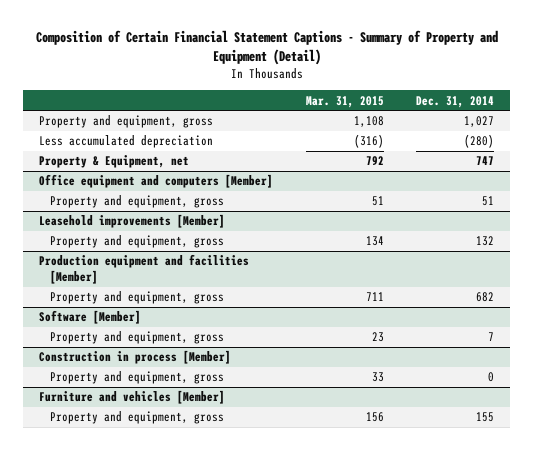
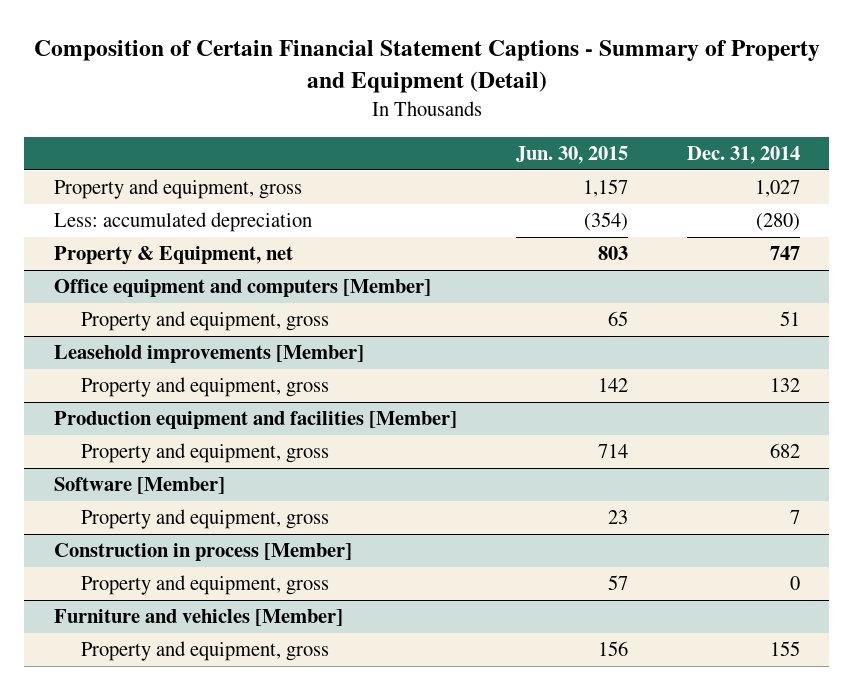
[305,95,384,108] Mar. 31, 2015 -> none
none -> [515,145,628,164] Jun. 30, 2015
[39,135,214,149] Less accumulated depreciation -> [53,212,312,233] Less: accumulated depreciation

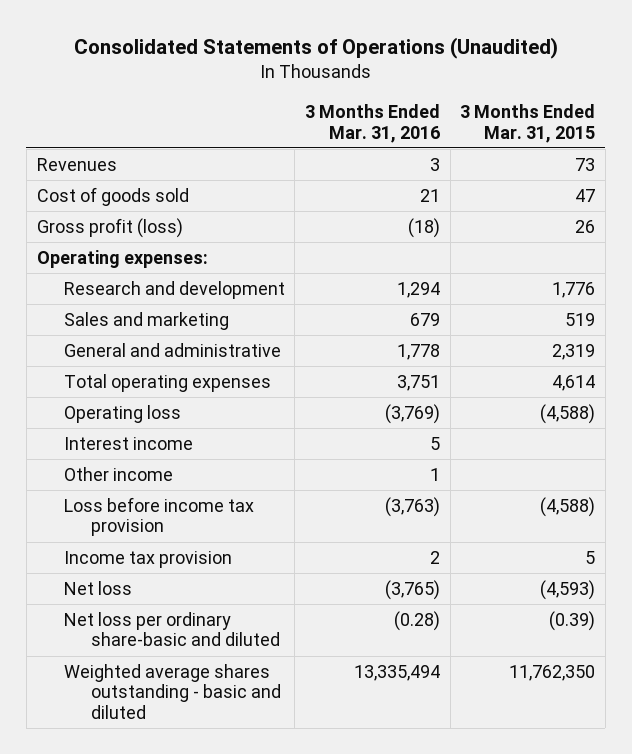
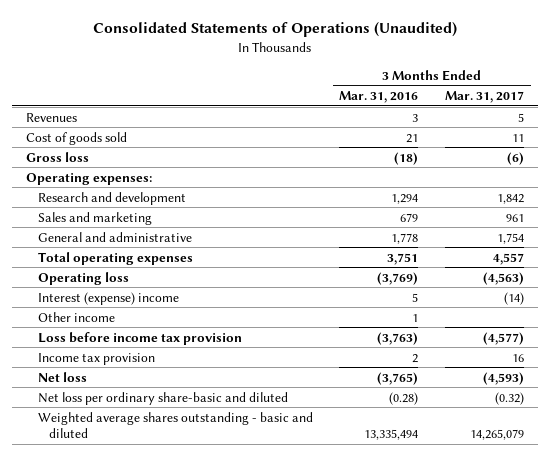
[460,104,596,143] 3 Months Ended Mar. 31, 2015 -> none
none -> [445,91,525,104] Mar. 31, 2017
[36,217,183,238] Gross profit (loss) -> [25,151,89,162] Gross loss
[63,436,193,450] Interest income -> [37,291,179,305] Interest (expense) income

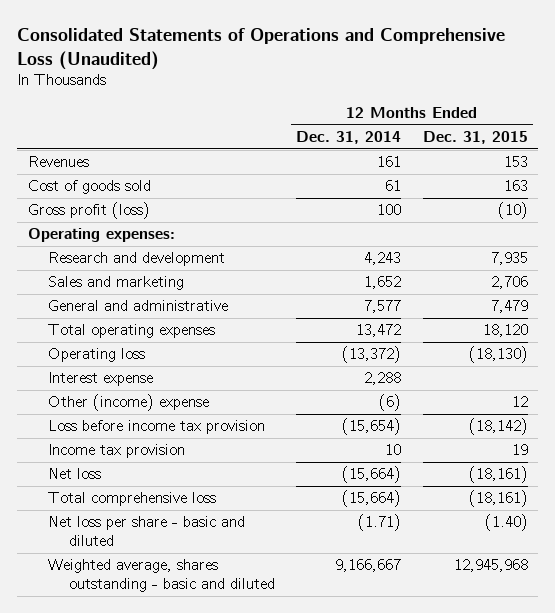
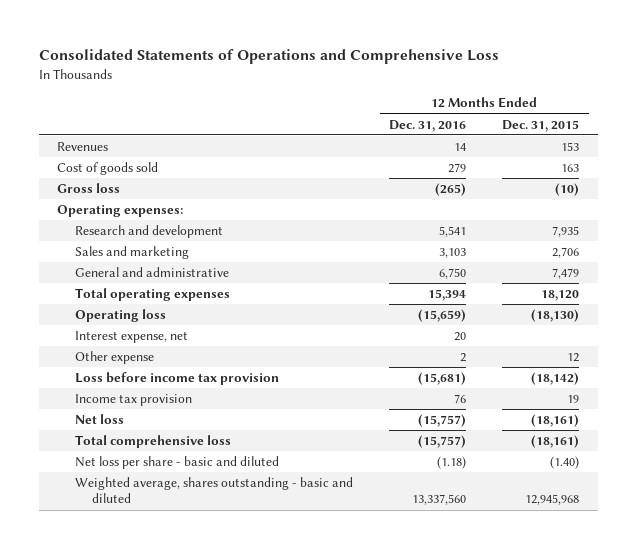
[16,27,505,70] Consolidated Statements of Operations and Comprehensive Loss (Unaudited) -> [39,49,500,65] Consolidated Statements of Operations and Comprehensive Loss
[296,130,402,144] Dec. 31, 2014 -> none
none -> [388,119,466,132] Dec. 31, 2016
[27,202,150,220] Gross profit (loss) -> [57,183,121,194] Gross loss
[48,372,154,387] Interest expense -> [74,331,188,344] Interest expense, net
[48,394,210,412] Other (income) expense -> [74,351,154,365] Other expense

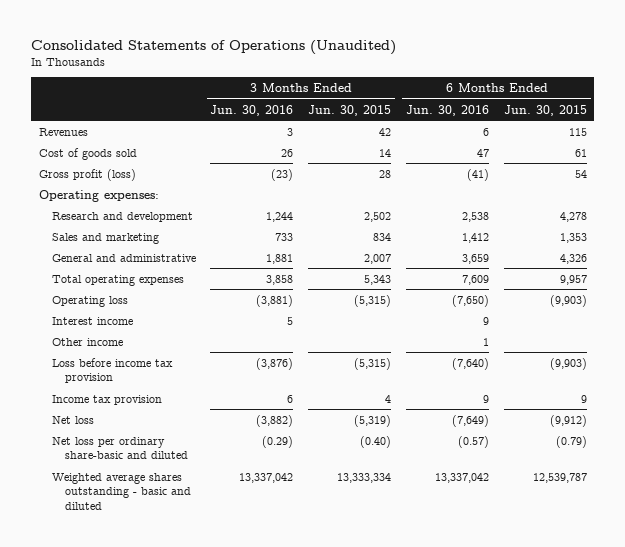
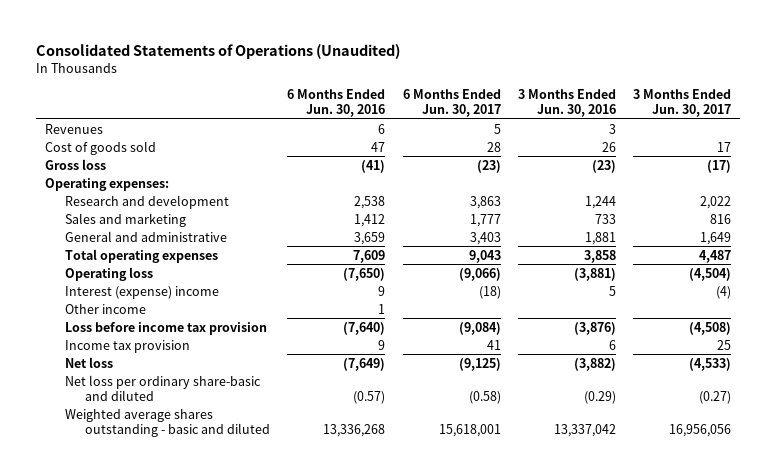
[308,104,392,116] Jun. 30, 2015 -> none
[503,104,587,116] Jun. 30, 2015 -> none
none -> [402,88,501,117] 6 Months Ended Jun. 30, 2017
none -> [633,88,732,117] 3 Months Ended Jun. 30, 2017
[38,168,136,181] Gross profit (loss) -> [45,158,107,170] Gross loss
[51,316,133,325] Interest income -> [64,285,219,299] Interest (expense) income
[435,472,490,483] 13,337,042 -> [323,423,386,437] 13,336,268

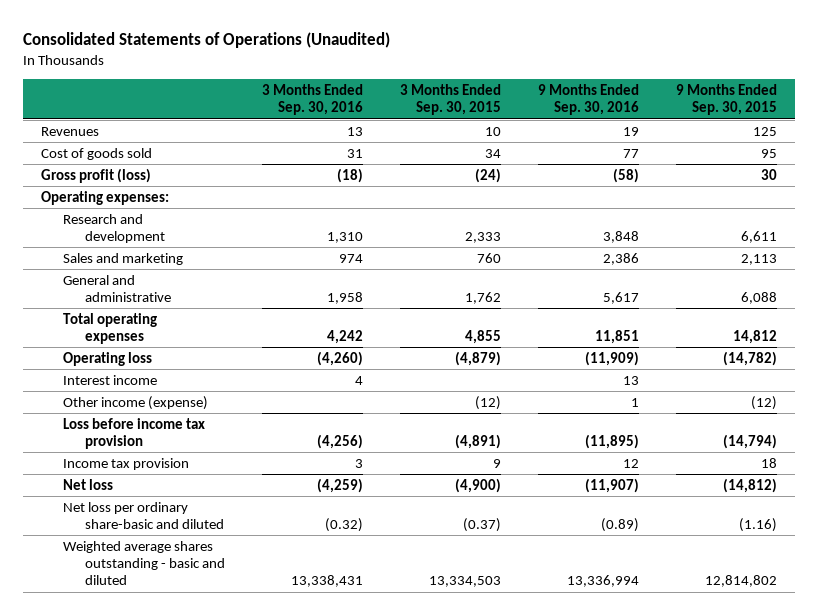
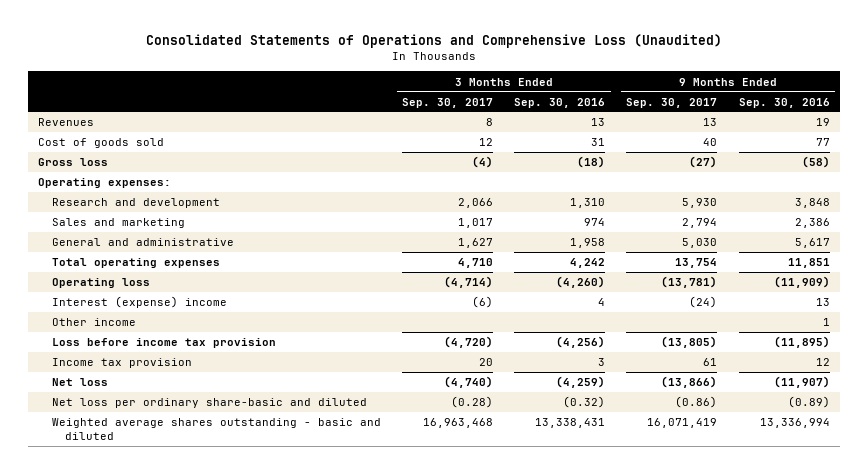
[22,32,390,49] Consolidated Statements of Operations (Unaudited) -> [145,34,722,49] Consolidated Statements of Operations and Comprehensive Loss (Unaudited)
[399,84,501,116] 3 Months Ended Sep. 30, 2015 -> none
[675,84,777,116] 9 Months Ended Sep. 30, 2015 -> none
none -> [401,97,493,108] Sep. 30, 2017
none -> [626,97,718,108] Sep. 30, 2017
[41,167,152,183] Gross profit (loss) -> [38,158,109,167] Gross loss
[63,374,158,385] Interest income -> [51,296,227,309] Interest (expense) income
[63,395,209,410] Other income (expense) -> [51,318,136,327] Other income

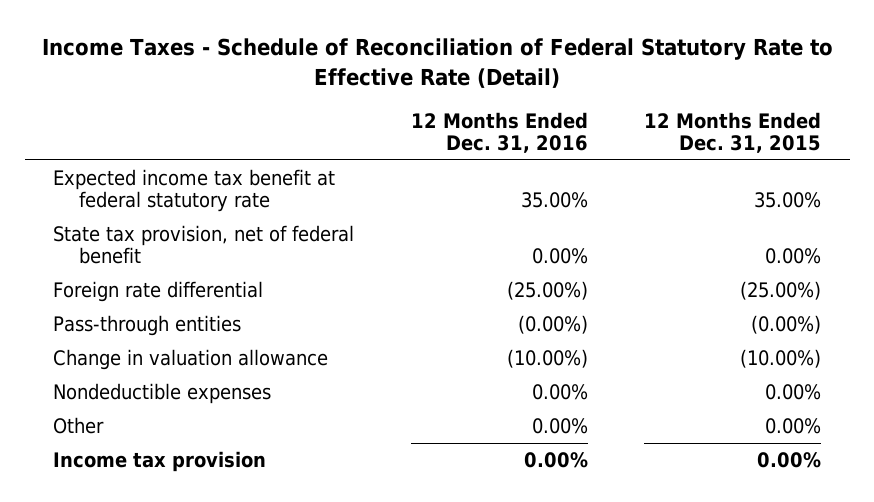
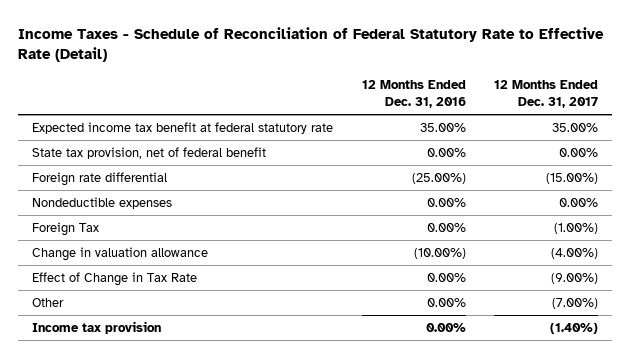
[644,111,822,154] 12 Months Ended Dec. 31, 2015 -> none
none -> [493,80,598,109] 12 Months Ended Dec. 31, 2017
[52,314,241,336] Pass-through entities -> none
none -> [32,222,100,237] Foreign Tax
[52,348,328,370] Change in valuation allowance -> [32,247,209,262] Change in valuation allowance
none -> [32,272,198,287] Effect of Change in Tax Rate

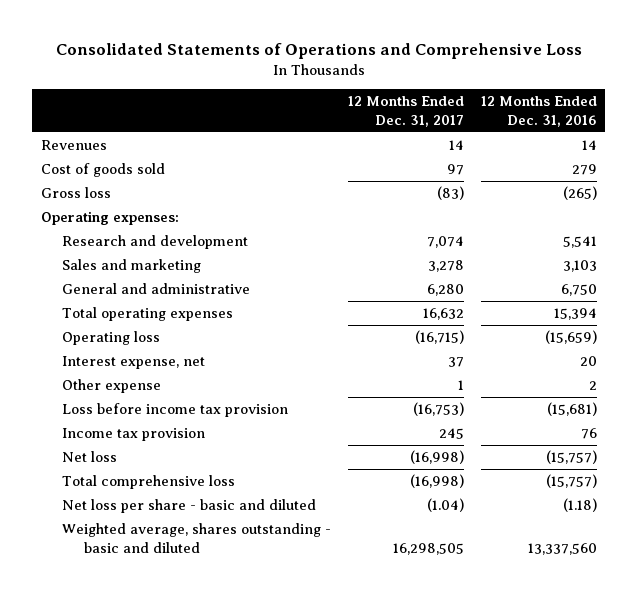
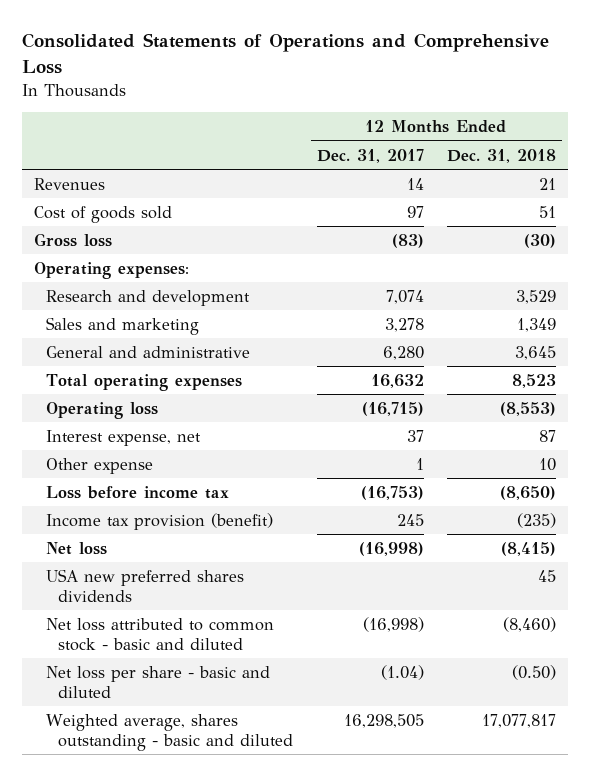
[480,96,597,127] 12 Months Ended Dec. 31, 2016 -> none
none -> [447,148,557,163] Dec. 31, 2018
[62,402,289,417] Loss before income tax provision -> [45,485,229,499] Loss before income tax
[62,427,206,441] Income tax provision -> [45,512,273,530] Income tax provision (benefit)
none -> [45,568,244,602] USA new preferred shares dividends
[62,474,236,489] Total comprehensive loss -> [45,617,274,651] Net loss attributed to common stock - basic and diluted

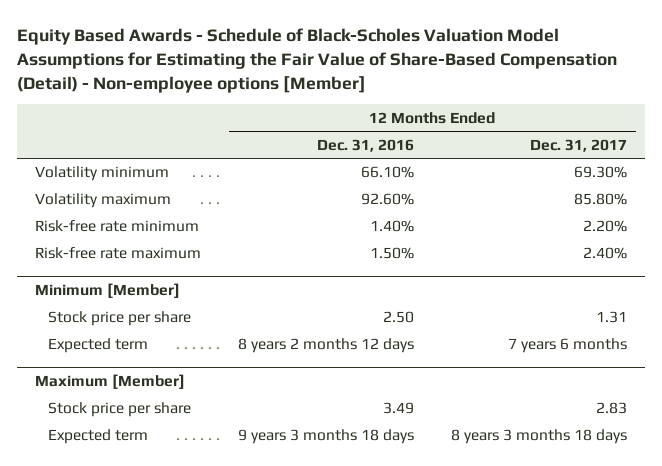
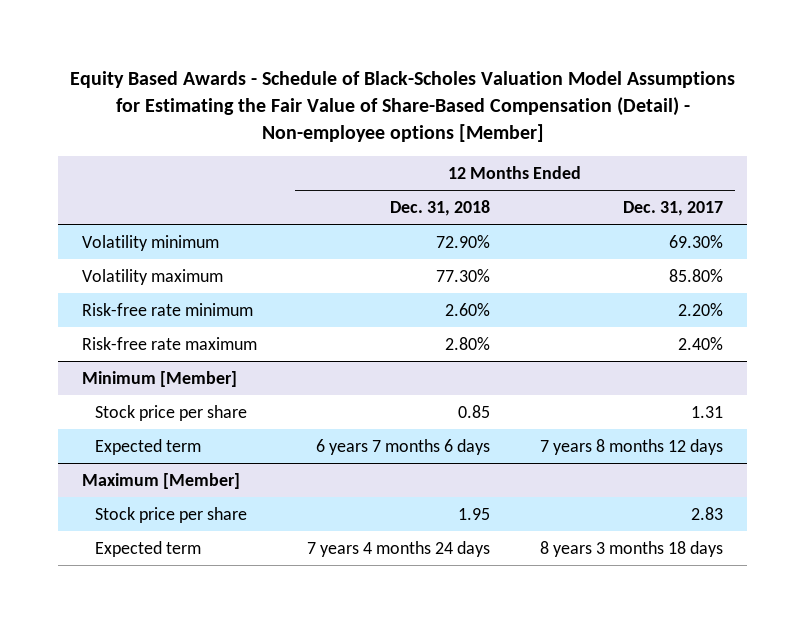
[317,138,415,152] Dec. 31, 2016 -> none
none -> [390,199,491,216] Dec. 31, 2018
[507,338,627,354] 7 years 6 months -> [539,438,723,455] 7 years 8 months 12 days

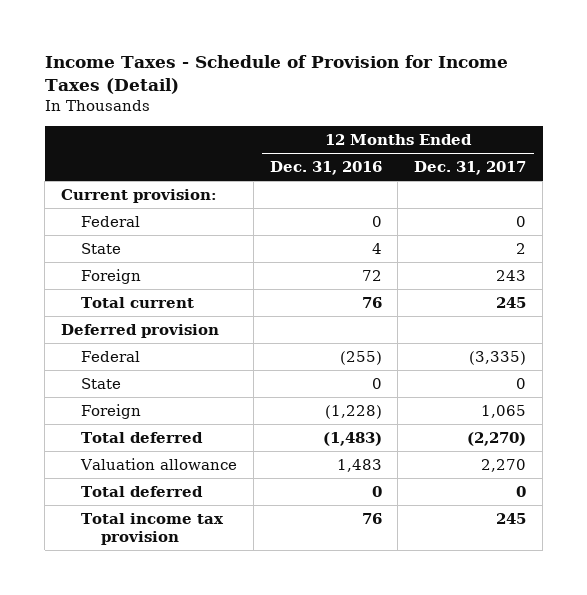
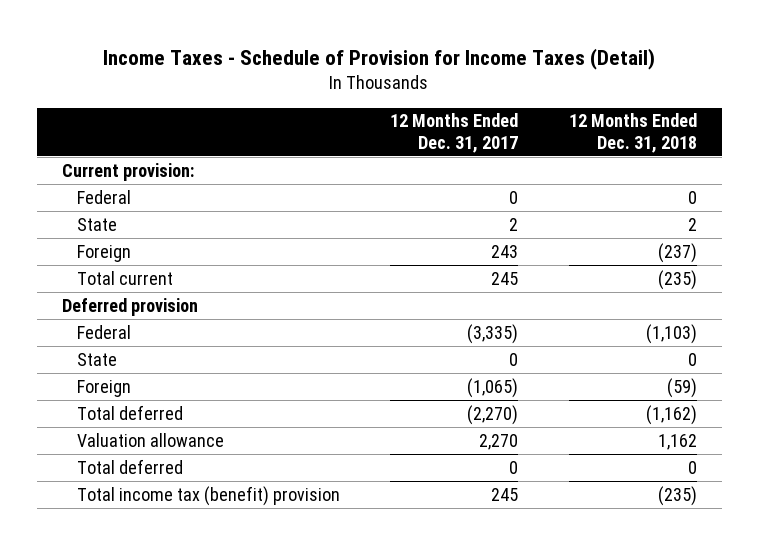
[269,161,382,176] Dec. 31, 2016 -> none
none -> [568,113,697,154] 12 Months Ended Dec. 31, 2018
[481,404,527,418] 1,065 -> [467,377,519,398] (1,065)
[81,512,225,546] Total income tax provision -> [77,485,341,506] Total income tax (benefit) provision

